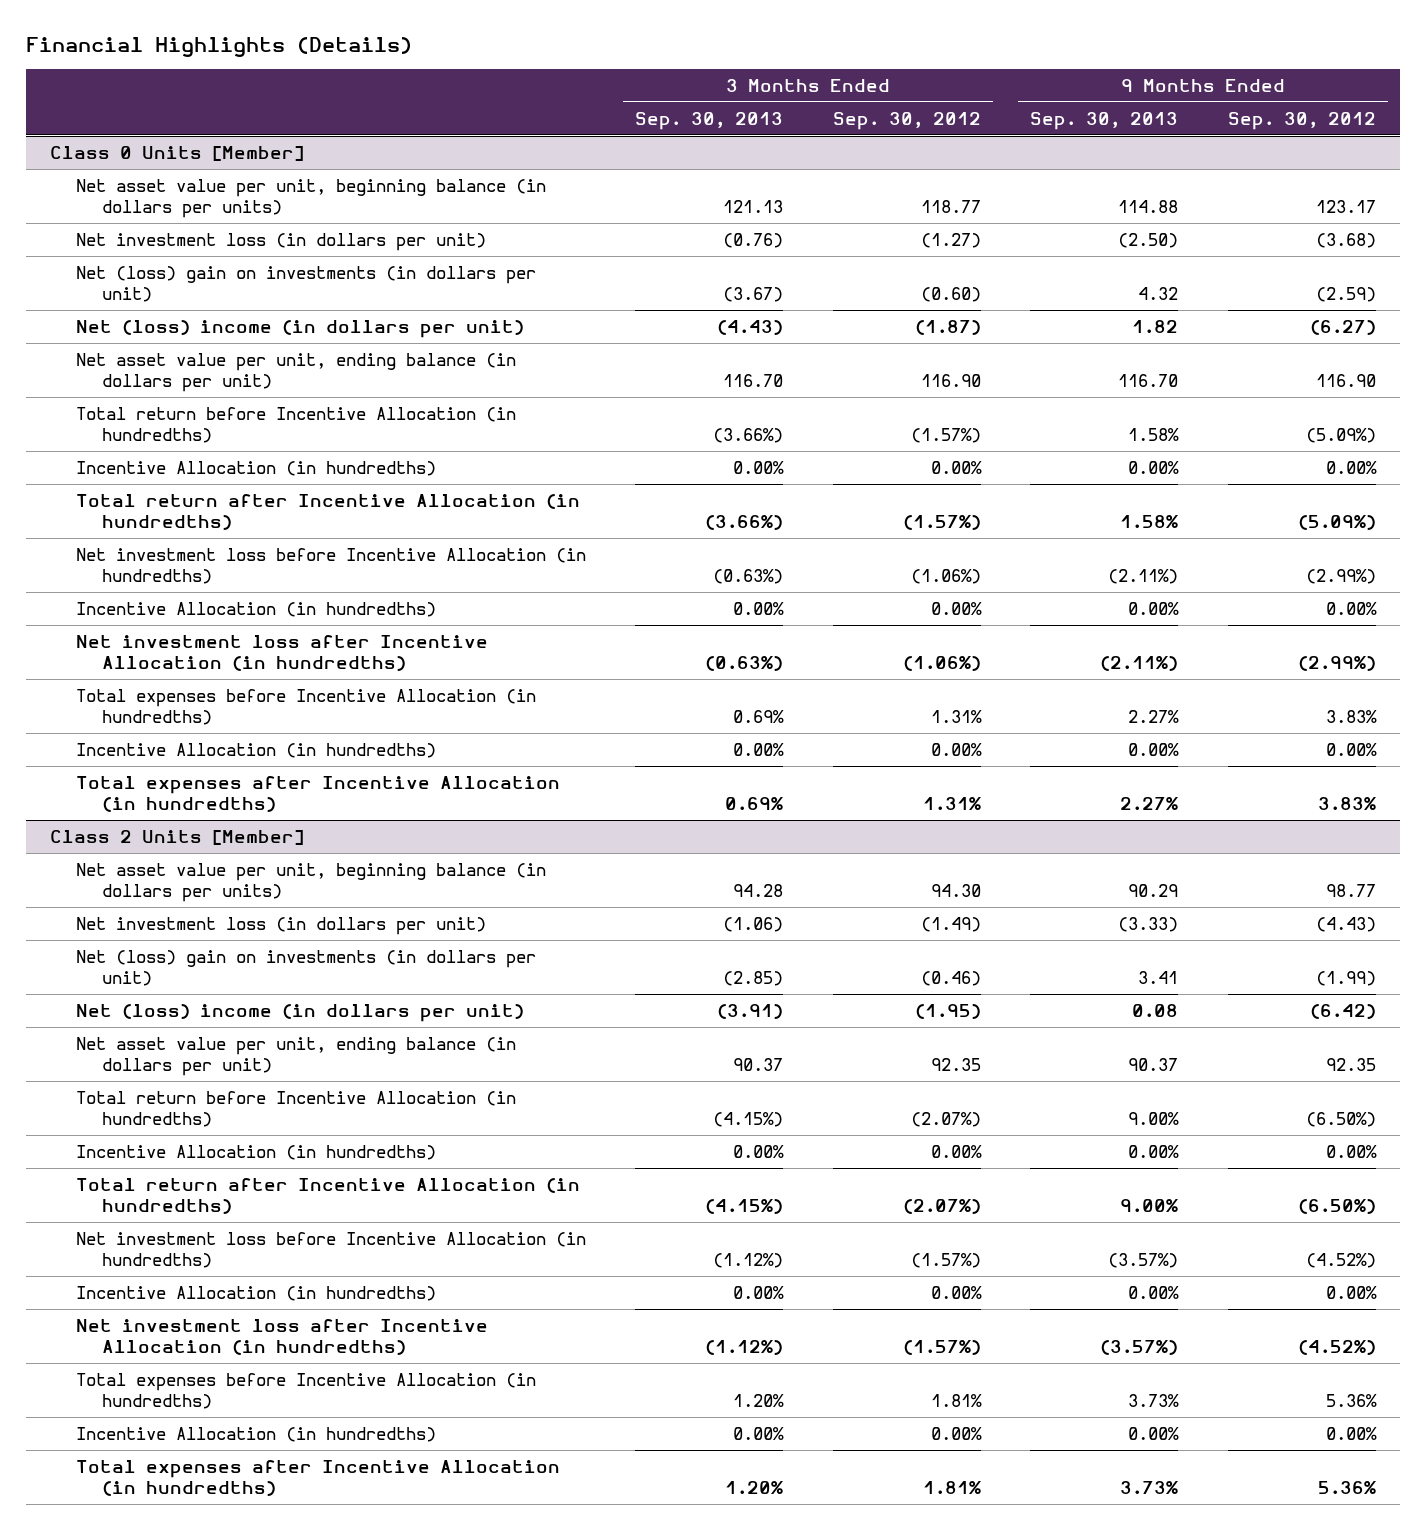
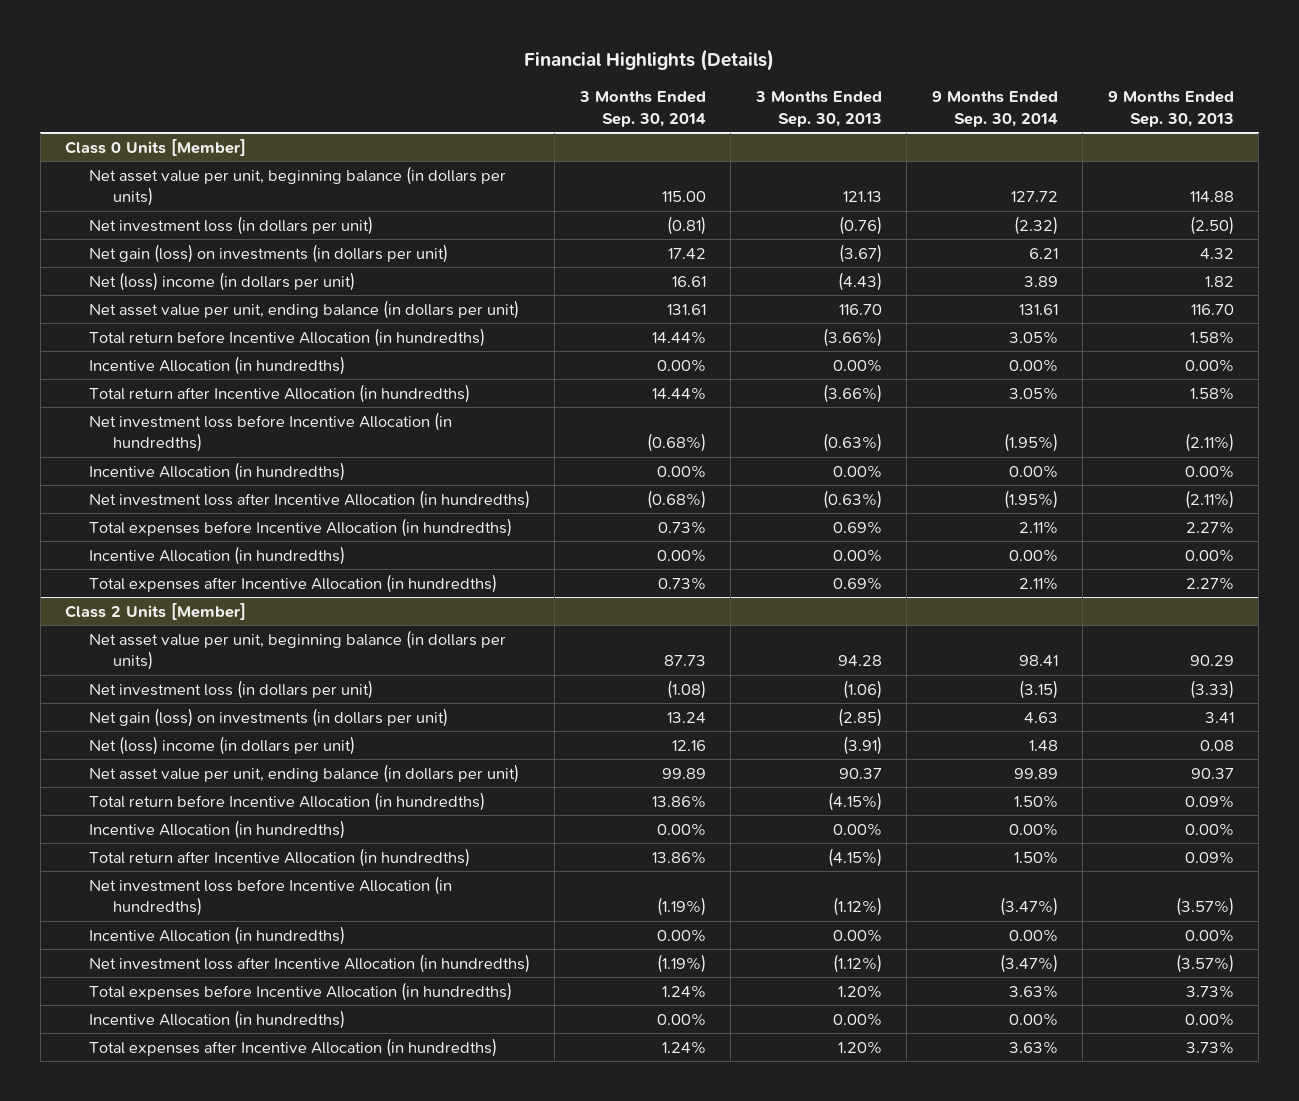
[832,111,981,130] Sep. 30, 2012 -> none
[1227,111,1376,130] Sep. 30, 2012 -> none
none -> [578,91,706,128] 3 Months Ended Sep. 30, 2014
none -> [931,91,1058,128] 9 Months Ended Sep. 30, 2014
[76,265,537,302] Net (loss) gain on investments (in dollars per unit) -> [88,243,448,263] Net gain (loss) on investments (in dollars per unit)
[76,949,537,986] Net (loss) gain on investments (in dollars per unit) -> [88,707,448,727] Net gain (loss) on investments (in dollars per unit)
[1128,1111,1180,1125] 9.00% -> [1184,794,1234,808] 0.09%
[1120,1198,1179,1212] 9.00% -> [1184,850,1234,864] 0.09%

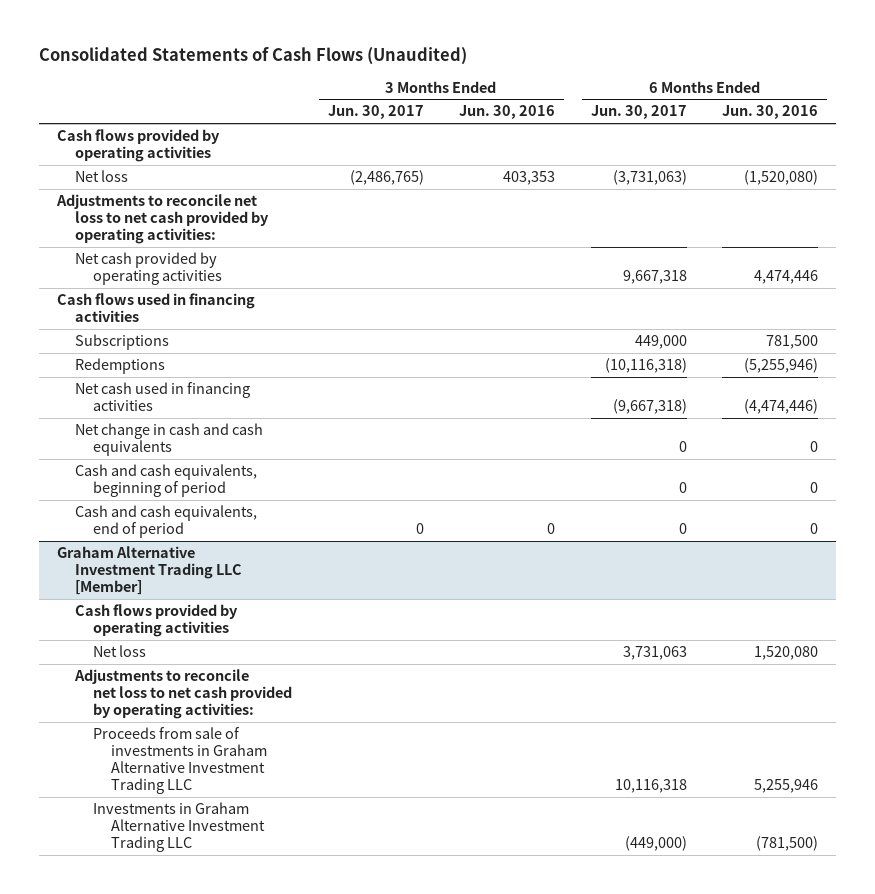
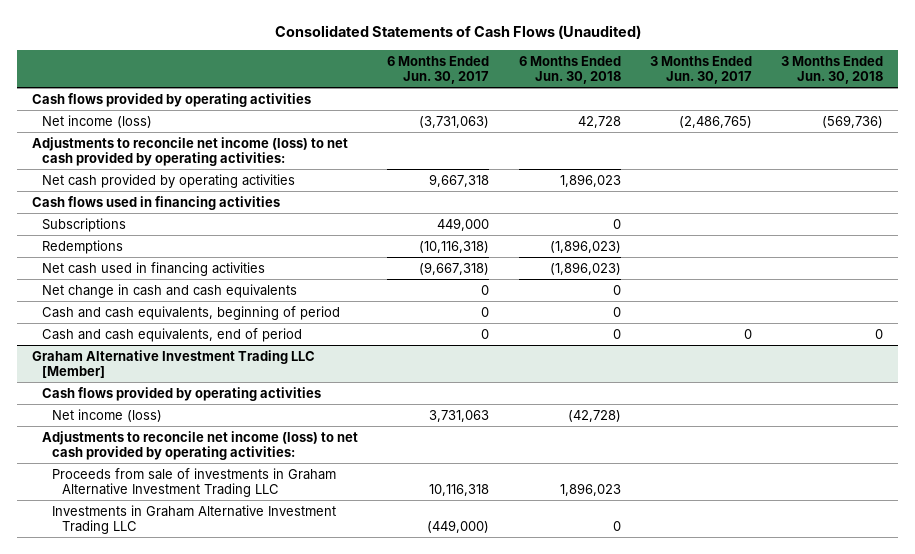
[459,105,556,120] Jun. 30, 2016 -> none
[722,105,819,120] Jun. 30, 2016 -> none
none -> [518,55,621,84] 6 Months Ended Jun. 30, 2018
none -> [781,55,884,84] 3 Months Ended Jun. 30, 2018
[74,170,128,183] Net loss -> [42,114,153,128] Net income (loss)
[55,194,269,245] Adjustments to reconcile net loss to net cash provided by operating activities: -> [31,136,348,166] Adjustments to reconcile net income (loss) to net cash provided by operating activities:
[92,645,146,658] Net loss -> [52,408,163,422] Net income (loss)
[73,669,292,720] Adjustments to reconcile net loss to net cash provided by operating activities: -> [42,430,359,460] Adjustments to reconcile net income (loss) to net cash provided by operating activities:

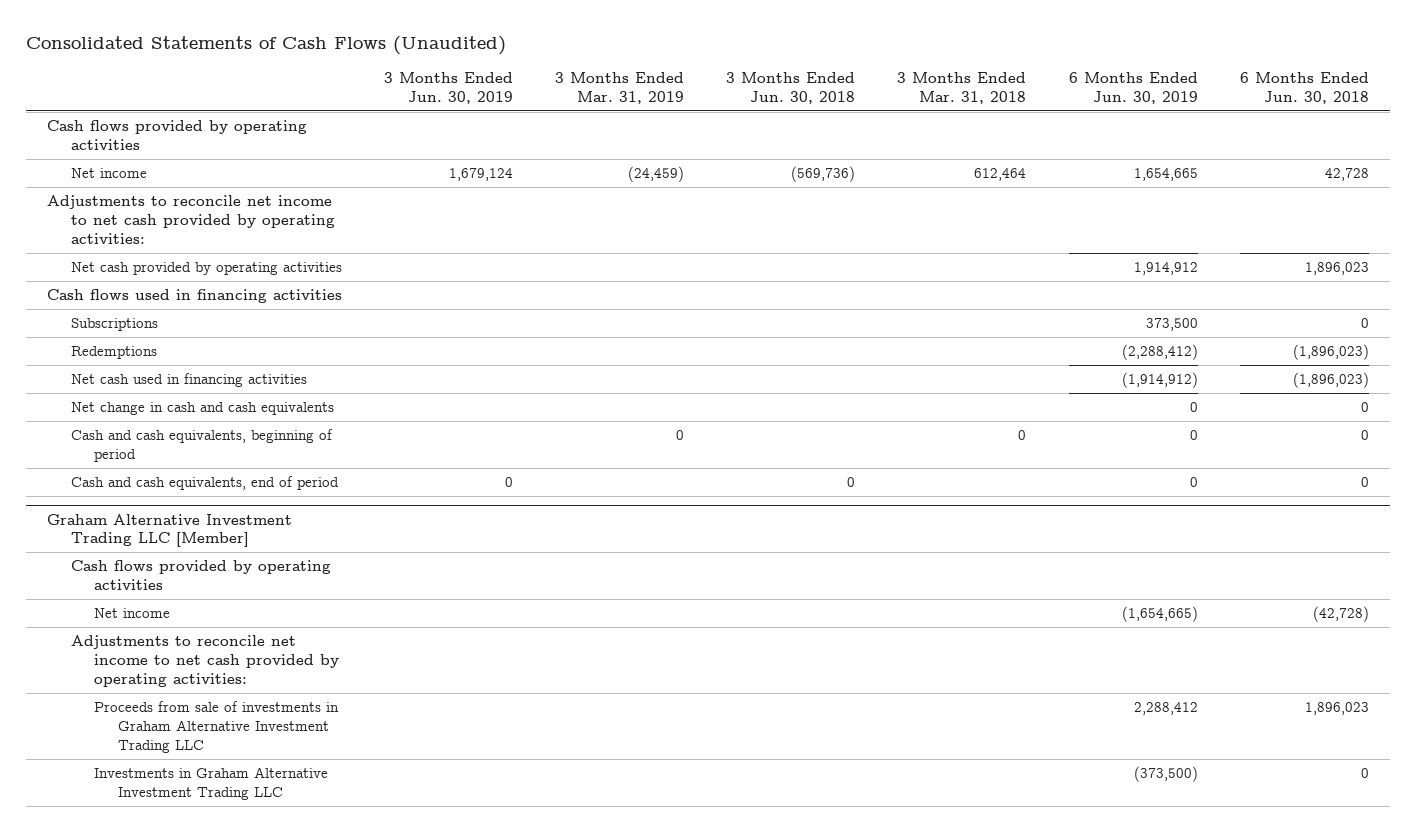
[387,55,490,84] 6 Months Ended Jun. 30, 2017 -> none
[649,55,752,84] 3 Months Ended Jun. 30, 2017 -> none
none -> [383,72,513,104] 3 Months Ended Jun. 30, 2019
none -> [555,72,685,104] 3 Months Ended Mar. 31, 2019
none -> [897,72,1027,104] 3 Months Ended Mar. 31, 2018
none -> [1068,72,1198,104] 6 Months Ended Jun. 30, 2019
[42,114,153,128] Net income (loss) -> [70,168,147,179] Net income
[31,136,348,166] Adjustments to reconcile net income (loss) to net cash provided by operating activities: -> [46,195,335,244] Adjustments to reconcile net income to net cash provided by operating activities:
[52,408,163,422] Net income (loss) -> [94,608,171,619] Net income
[42,430,359,460] Adjustments to reconcile net income (loss) to net cash provided by operating activities: -> [70,635,340,687] Adjustments to reconcile net income to net cash provided by operating activities:

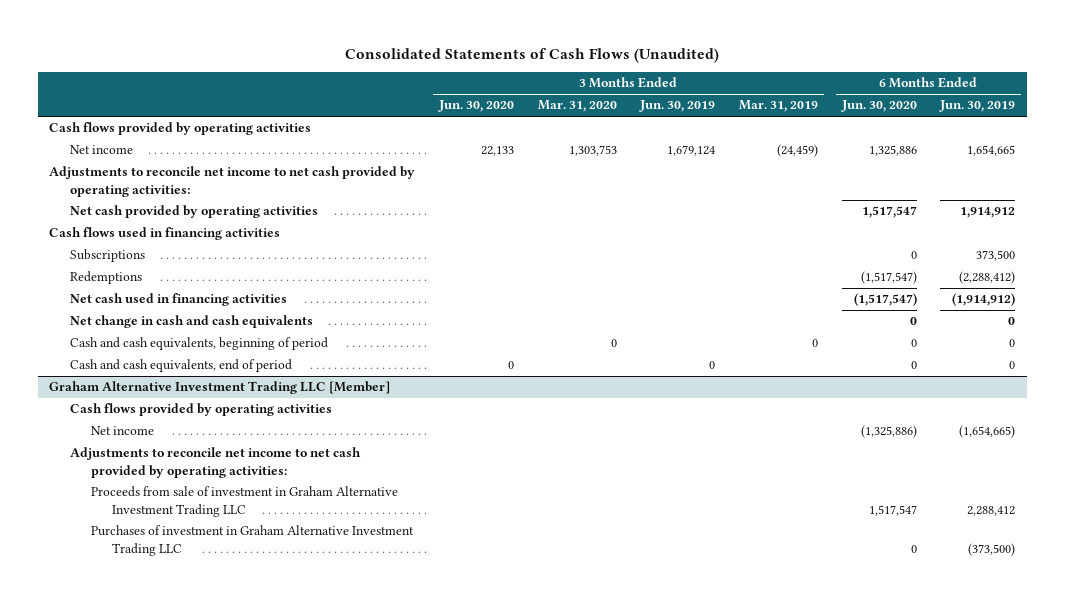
[726,72,856,104] 3 Months Ended Jun. 30, 2018 -> none
[897,72,1027,104] 3 Months Ended Mar. 31, 2018 -> none
[1239,72,1369,104] 6 Months Ended Jun. 30, 2018 -> none
none -> [438,100,515,113] Jun. 30, 2020
none -> [537,100,617,113] Mar. 31, 2020
none -> [840,100,917,113] Jun. 30, 2020
[94,701,340,753] Proceeds from sale of investments in Graham Alternative Investment Trading LLC -> [91,486,399,517] Proceeds from sale of investment in Graham Alternative Investment Trading LLC
[94,767,329,801] Investments in Graham Alternative Investment Trading LLC -> [91,525,415,556] Purchases of investment in Graham Alternative Investment Trading LLC

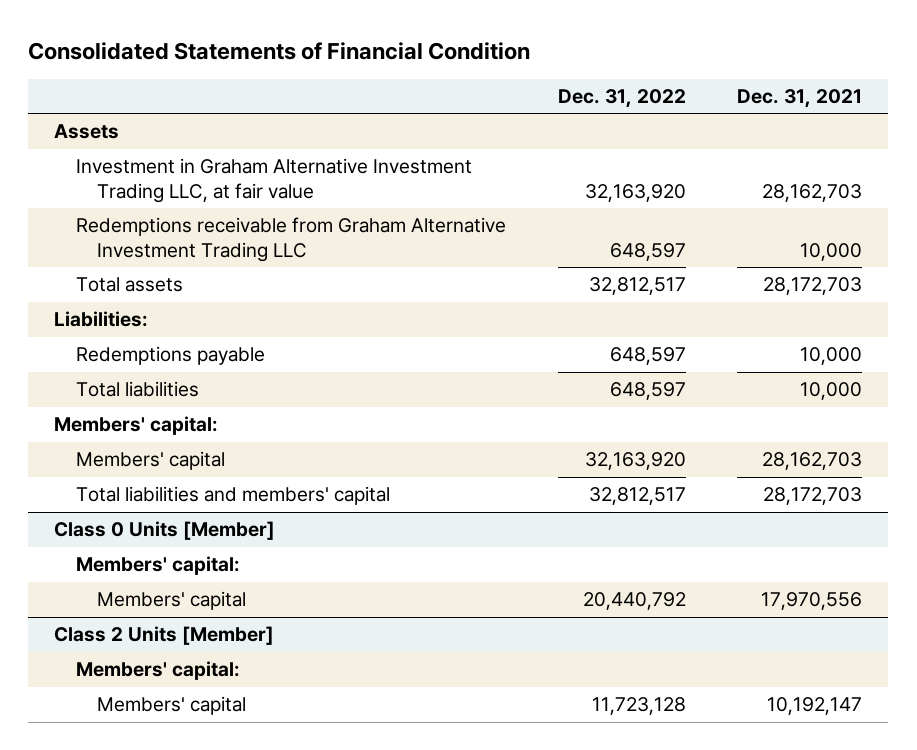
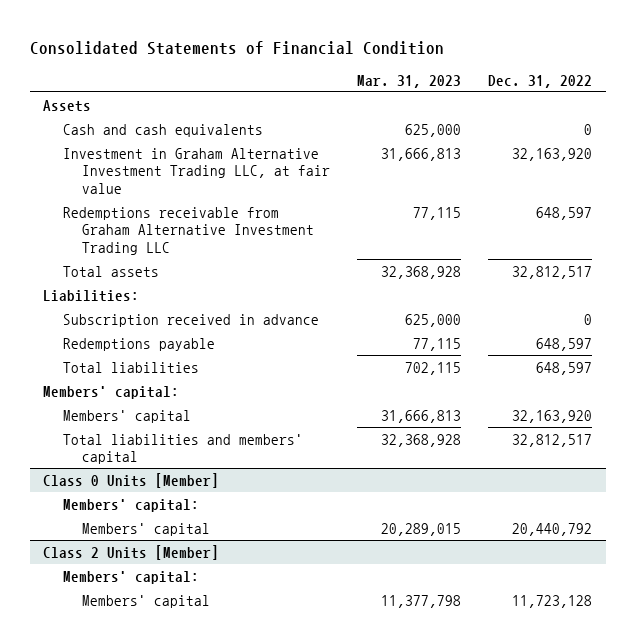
[737,88,863,108] Dec. 31, 2021 -> none
none -> [356,74,461,88] Mar. 31, 2023
none -> [62,123,263,137] Cash and cash equivalents
none -> [62,313,319,327] Subscription received in advance

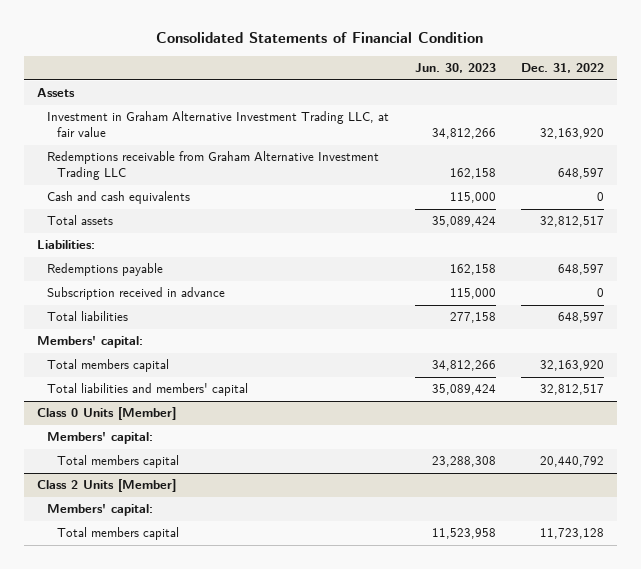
[356,74,461,88] Mar. 31, 2023 -> none
none -> [414,62,496,73] Jun. 30, 2023
[62,123,263,137] Cash and cash equivalents -> [47,191,191,205] Cash and cash equivalents
[62,313,319,327] Subscription received in advance -> [47,287,226,301] Subscription received in advance
[62,409,191,423] Members' capital -> [47,359,170,373] Total members capital
[81,522,210,536] Members' capital -> [57,455,180,469] Total members capital
[81,594,210,608] Members' capital -> [57,527,180,541] Total members capital

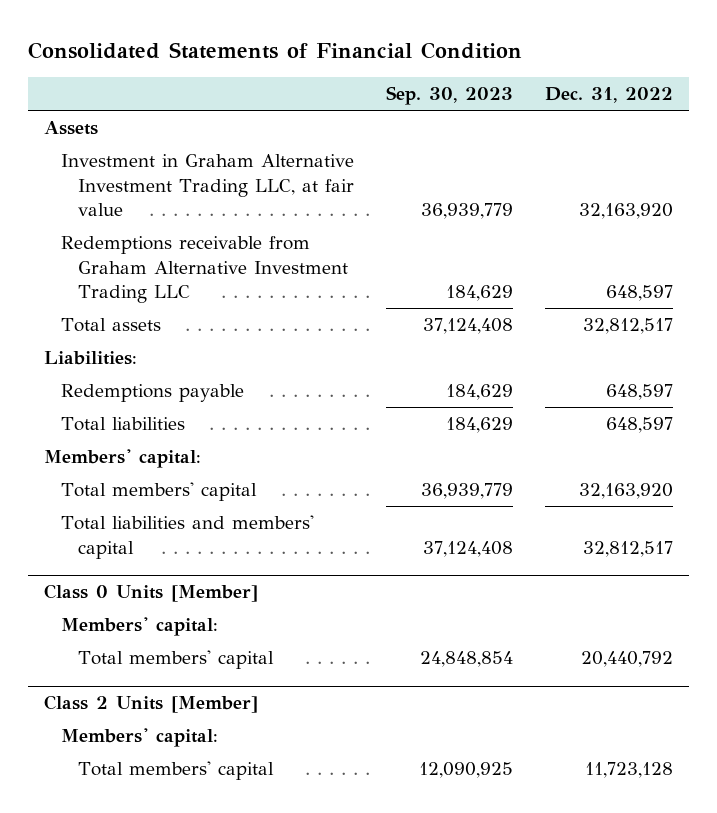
[414,62,496,73] Jun. 30, 2023 -> none
none -> [386,86,514,106] Sep. 30, 2023
[47,191,191,205] Cash and cash equivalents -> none
[47,287,226,301] Subscription received in advance -> none
[47,359,170,373] Total members capital -> [61,482,258,502] Total members' capital
[57,455,180,469] Total members capital -> [77,650,274,670] Total members' capital
[57,527,180,541] Total members capital -> [77,761,274,781] Total members' capital

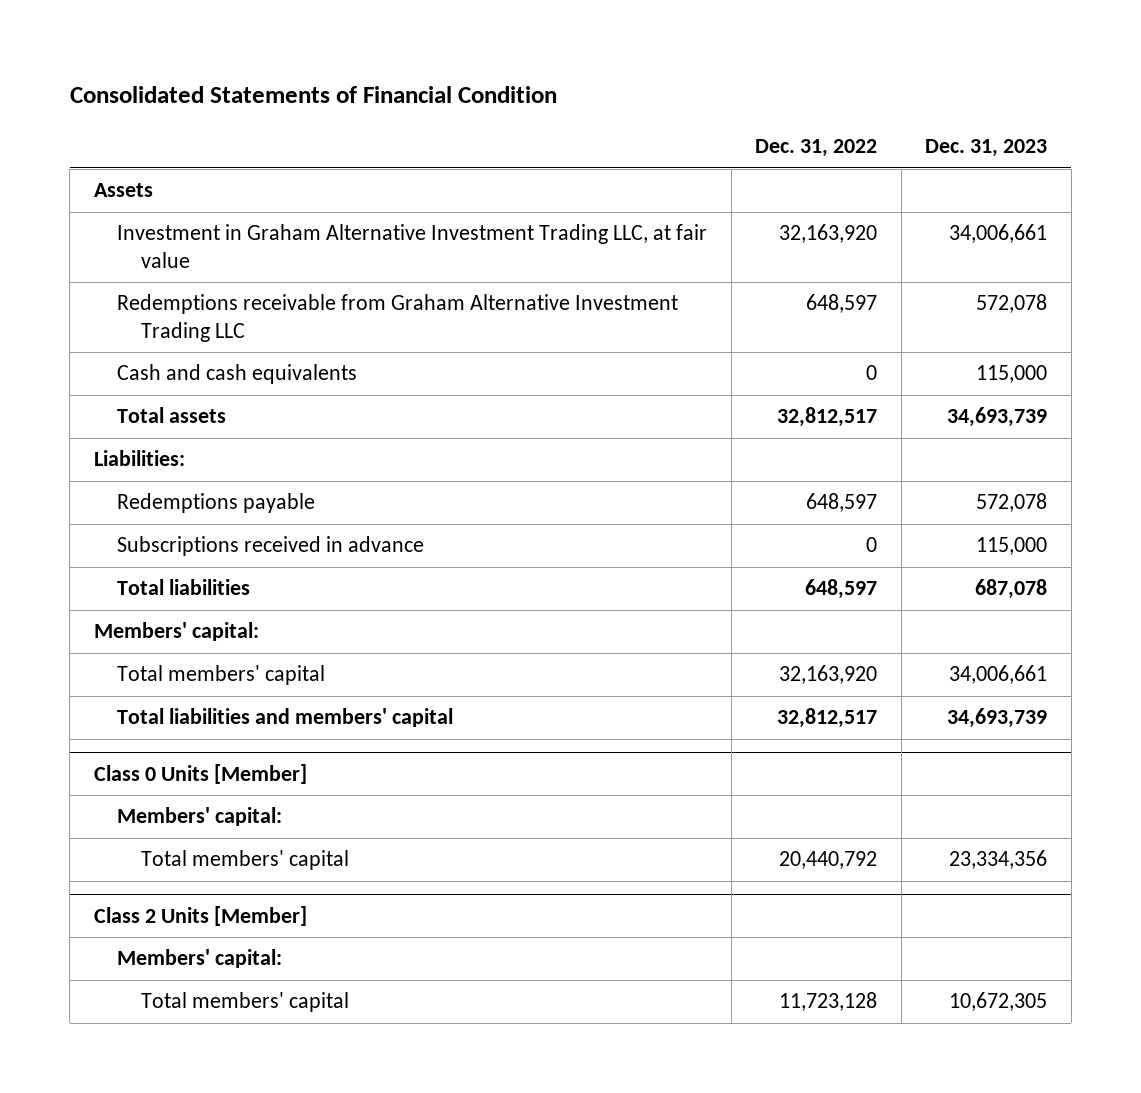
[386,86,514,106] Sep. 30, 2023 -> none
none -> [925,139,1048,158] Dec. 31, 2023
none -> [117,364,358,385] Cash and cash equivalents
none -> [117,536,425,557] Subscriptions received in advance

